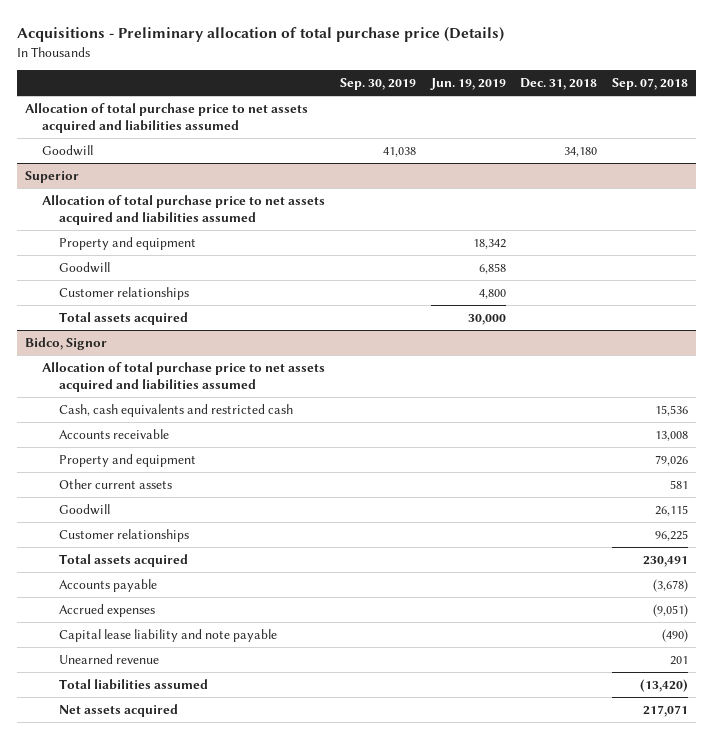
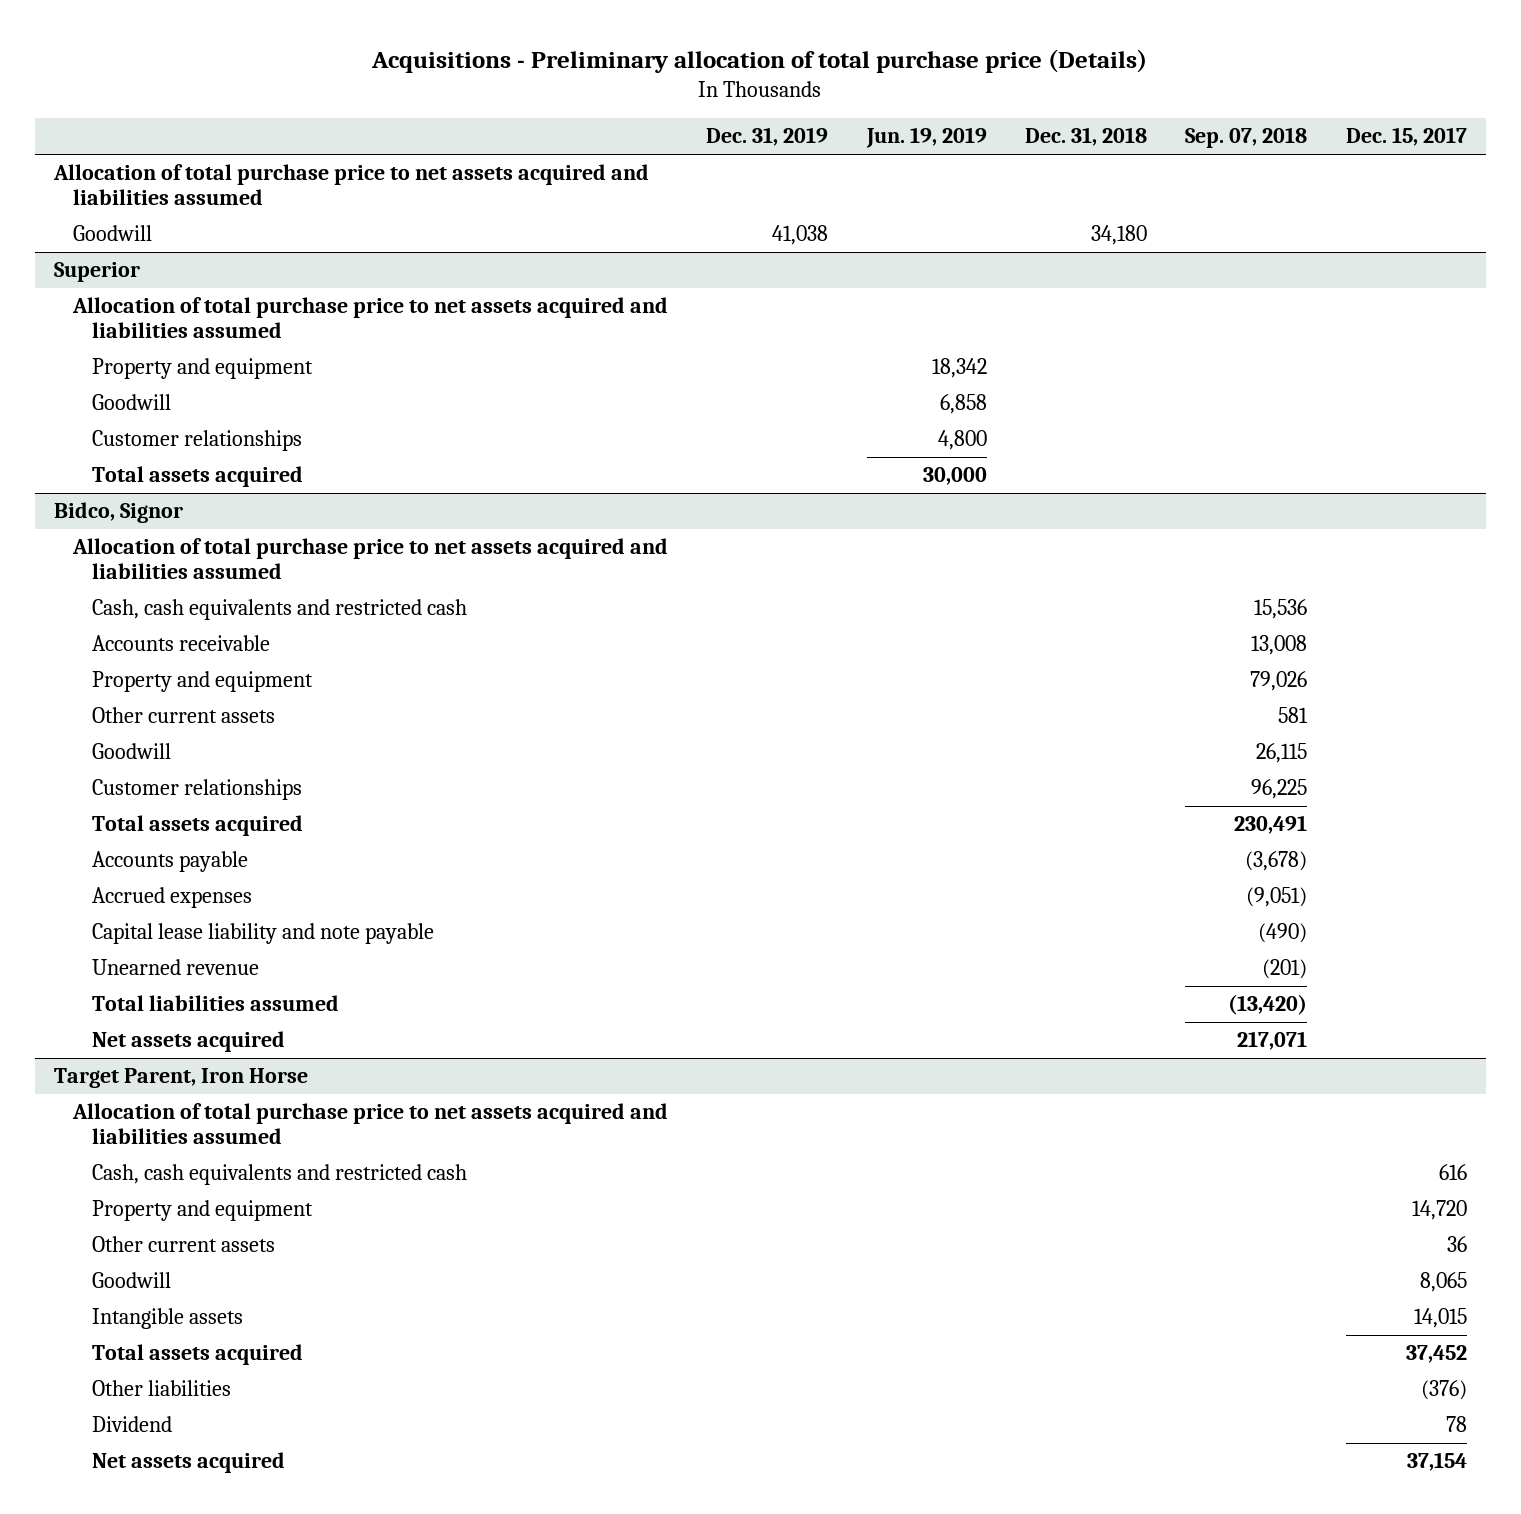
[339,78,416,91] Sep. 30, 2019 -> none
none -> [706,127,829,147] Dec. 31, 2019
none -> [1345,127,1467,147] Dec. 15, 2017
[670,656,689,666] 201 -> [1262,959,1308,980] (201)
none -> [54,1068,309,1089] Target Parent, Iron Horse
none -> [71,1103,668,1145] Allocation of total purchase price to net assets acquired and liabilities assumed
none -> [91,1164,467,1186] Cash, cash equivalents and restricted cash
none -> [91,1200,313,1222] Property and equipment
none -> [91,1236,275,1253] Other current assets
none -> [91,1272,171,1289] Goodwill
none -> [91,1308,243,1330] Intangible assets
none -> [91,1344,303,1366] Total assets acquired
none -> [91,1380,231,1397] Other liabilities
none -> [91,1416,172,1433] Dividend
none -> [91,1452,285,1474] Net assets acquired

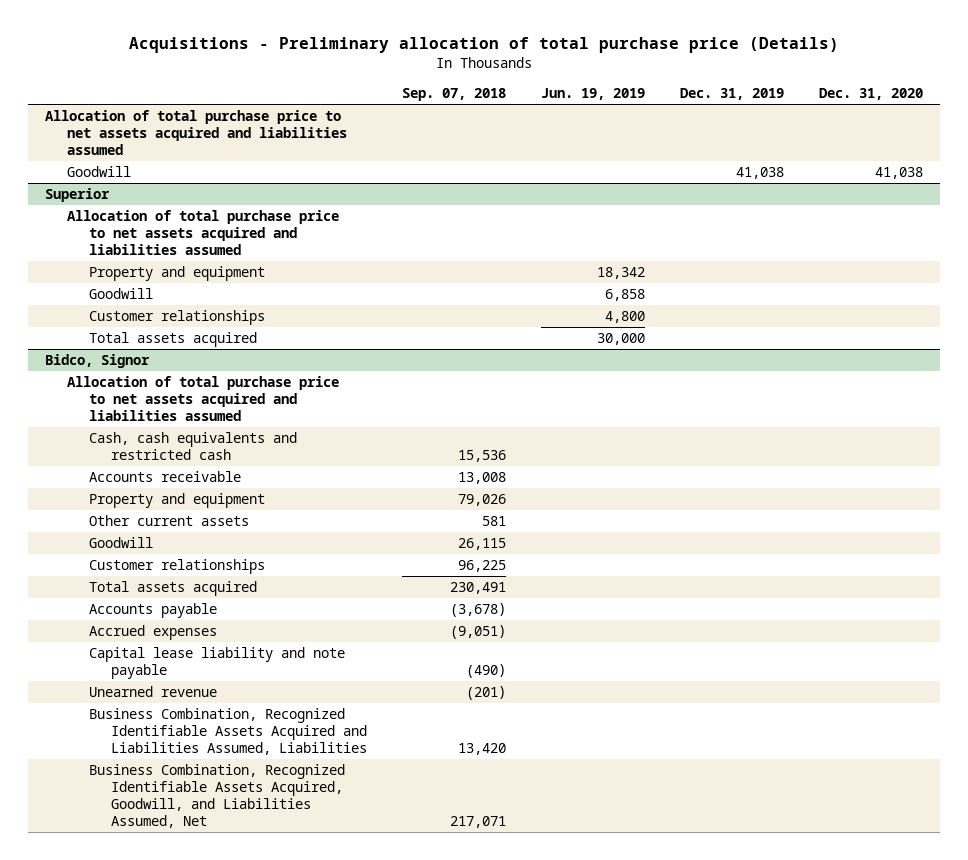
[1024,127,1147,147] Dec. 31, 2018 -> none
[1345,127,1467,147] Dec. 15, 2017 -> none
none -> [818,88,923,101] Dec. 31, 2020
[54,1068,309,1089] Target Parent, Iron Horse -> none
[71,1103,668,1145] Allocation of total purchase price to net assets acquired and liabilities assumed -> none
[91,1164,467,1186] Cash, cash equivalents and restricted cash -> none
[91,1200,313,1222] Property and equipment -> none
[91,1236,275,1253] Other current assets -> none
[91,1272,171,1289] Goodwill -> none
[91,1308,243,1330] Intangible assets -> none
[91,1344,303,1366] Total assets acquired -> none
[91,1380,231,1397] Other liabilities -> none
[91,1416,172,1433] Dividend -> none
[91,1452,285,1474] Net assets acquired -> none
[91,995,339,1012] Total liabilities assumed -> [88,708,367,756] Business Combination, Recognized Identifiable Assets Acquired and Liabilities Assumed, Liabilities
[1228,994,1308,1016] (13,420) -> [457,743,506,756] 13,420
[91,1031,285,1053] Net assets acquired -> [88,764,345,829] Business Combination, Recognized Identifiable Assets Acquired, Goodwill, and Liabilities Assumed, Net

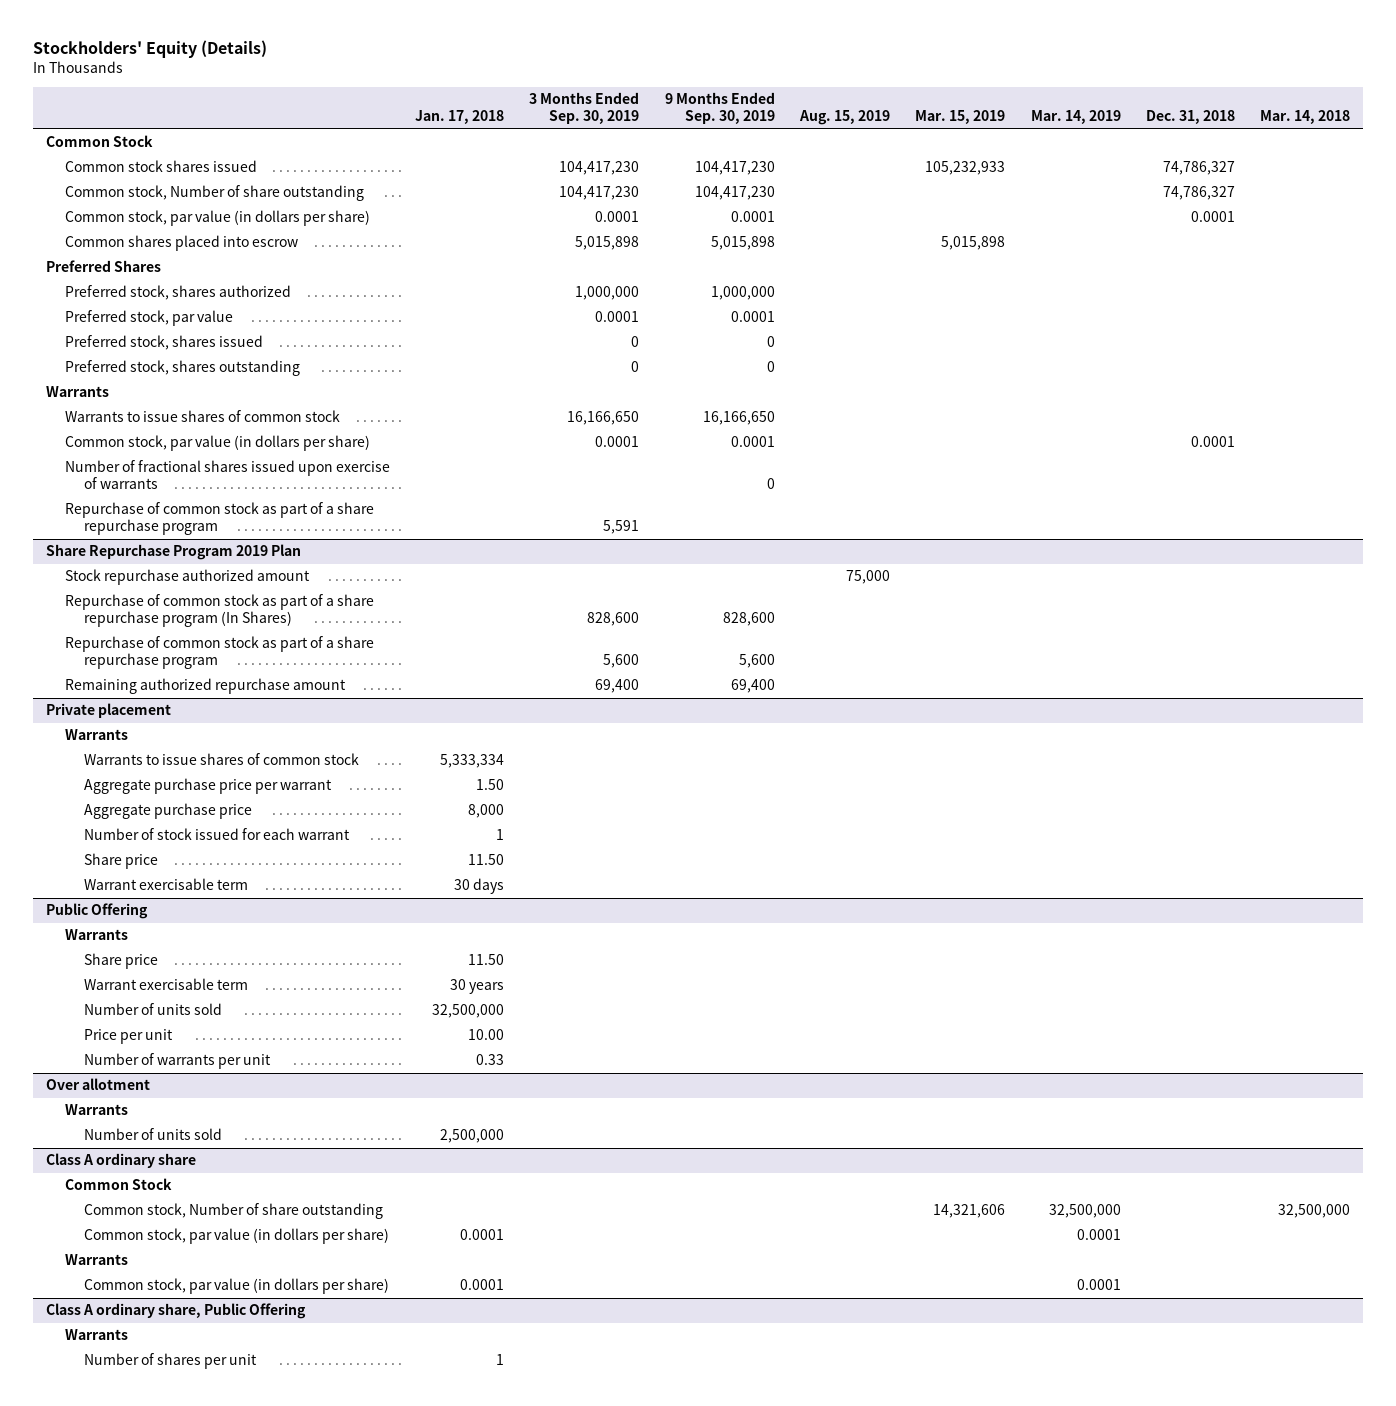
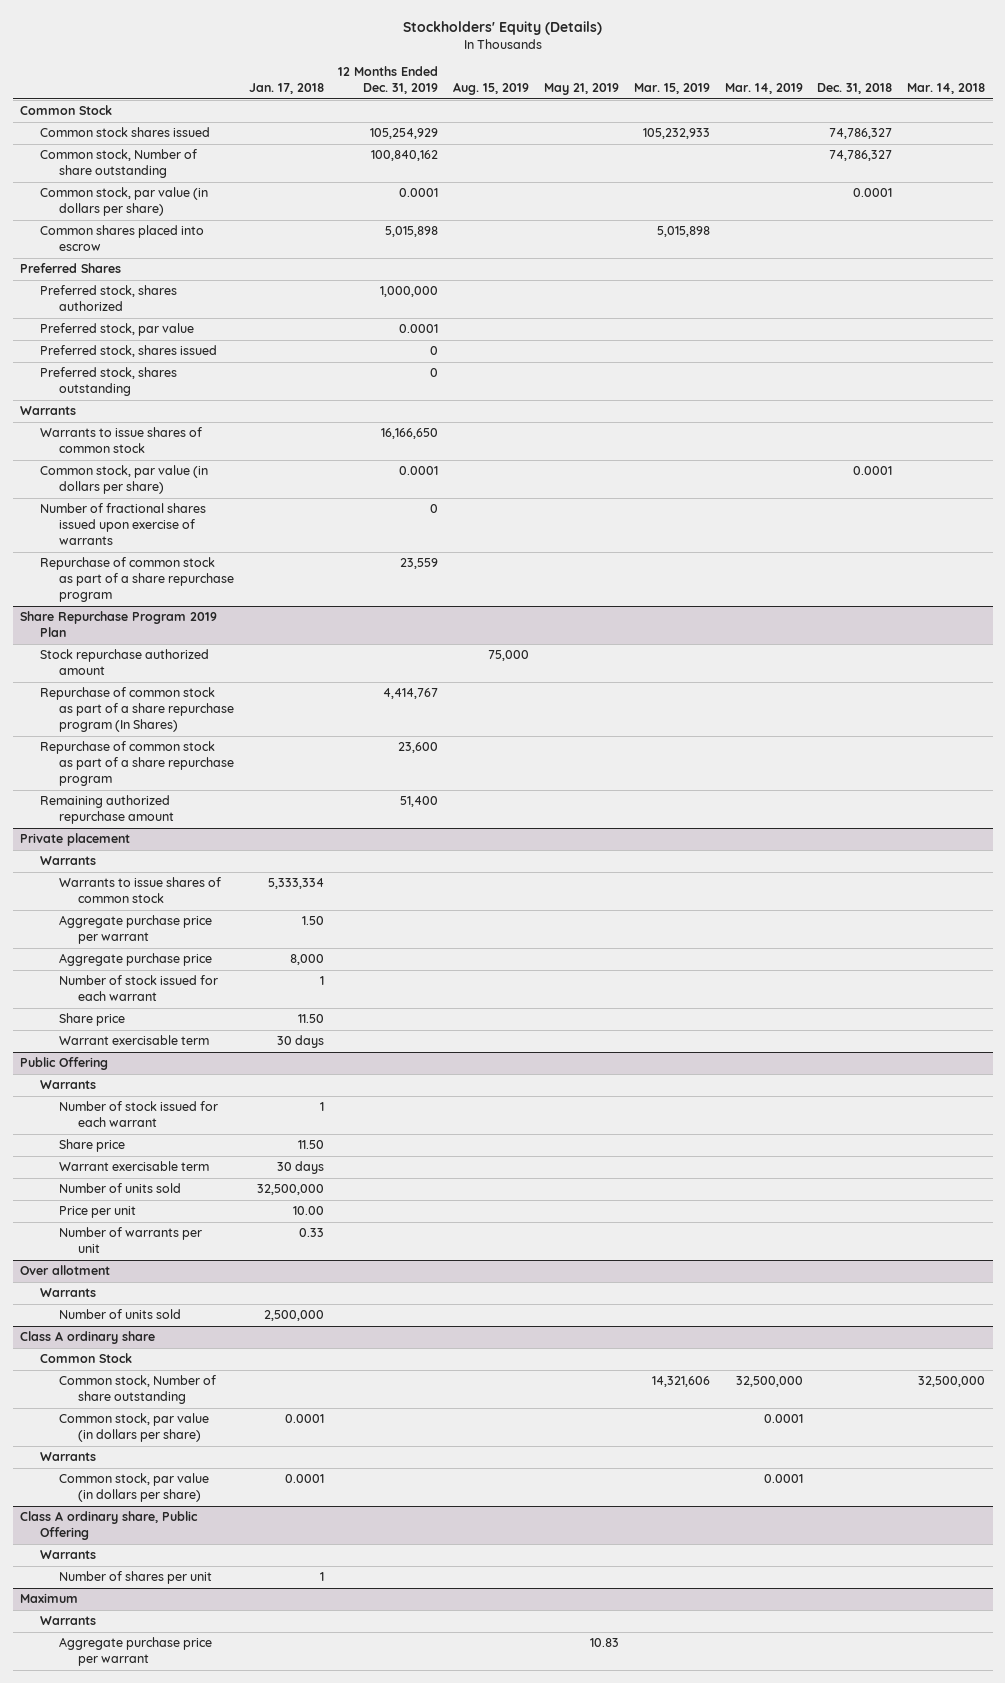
[529,92,640,125] 3 Months Ended Sep. 30, 2019 -> none
[664,92,775,125] 9 Months Ended Sep. 30, 2019 -> none
none -> [338,66,439,95] 12 Months Ended Dec. 31, 2019
none -> [544,83,620,96] May 21, 2019
none -> [58,1101,218,1128] Number of stock issued for each warrant
[450,979,505,995] 30 years -> [276,1161,324,1175] 30 days
none -> [20,1593,79,1604] Maximum
none -> [39,1616,96,1626] Warrants
none -> [58,1637,212,1667] Aggregate purchase price per warrant

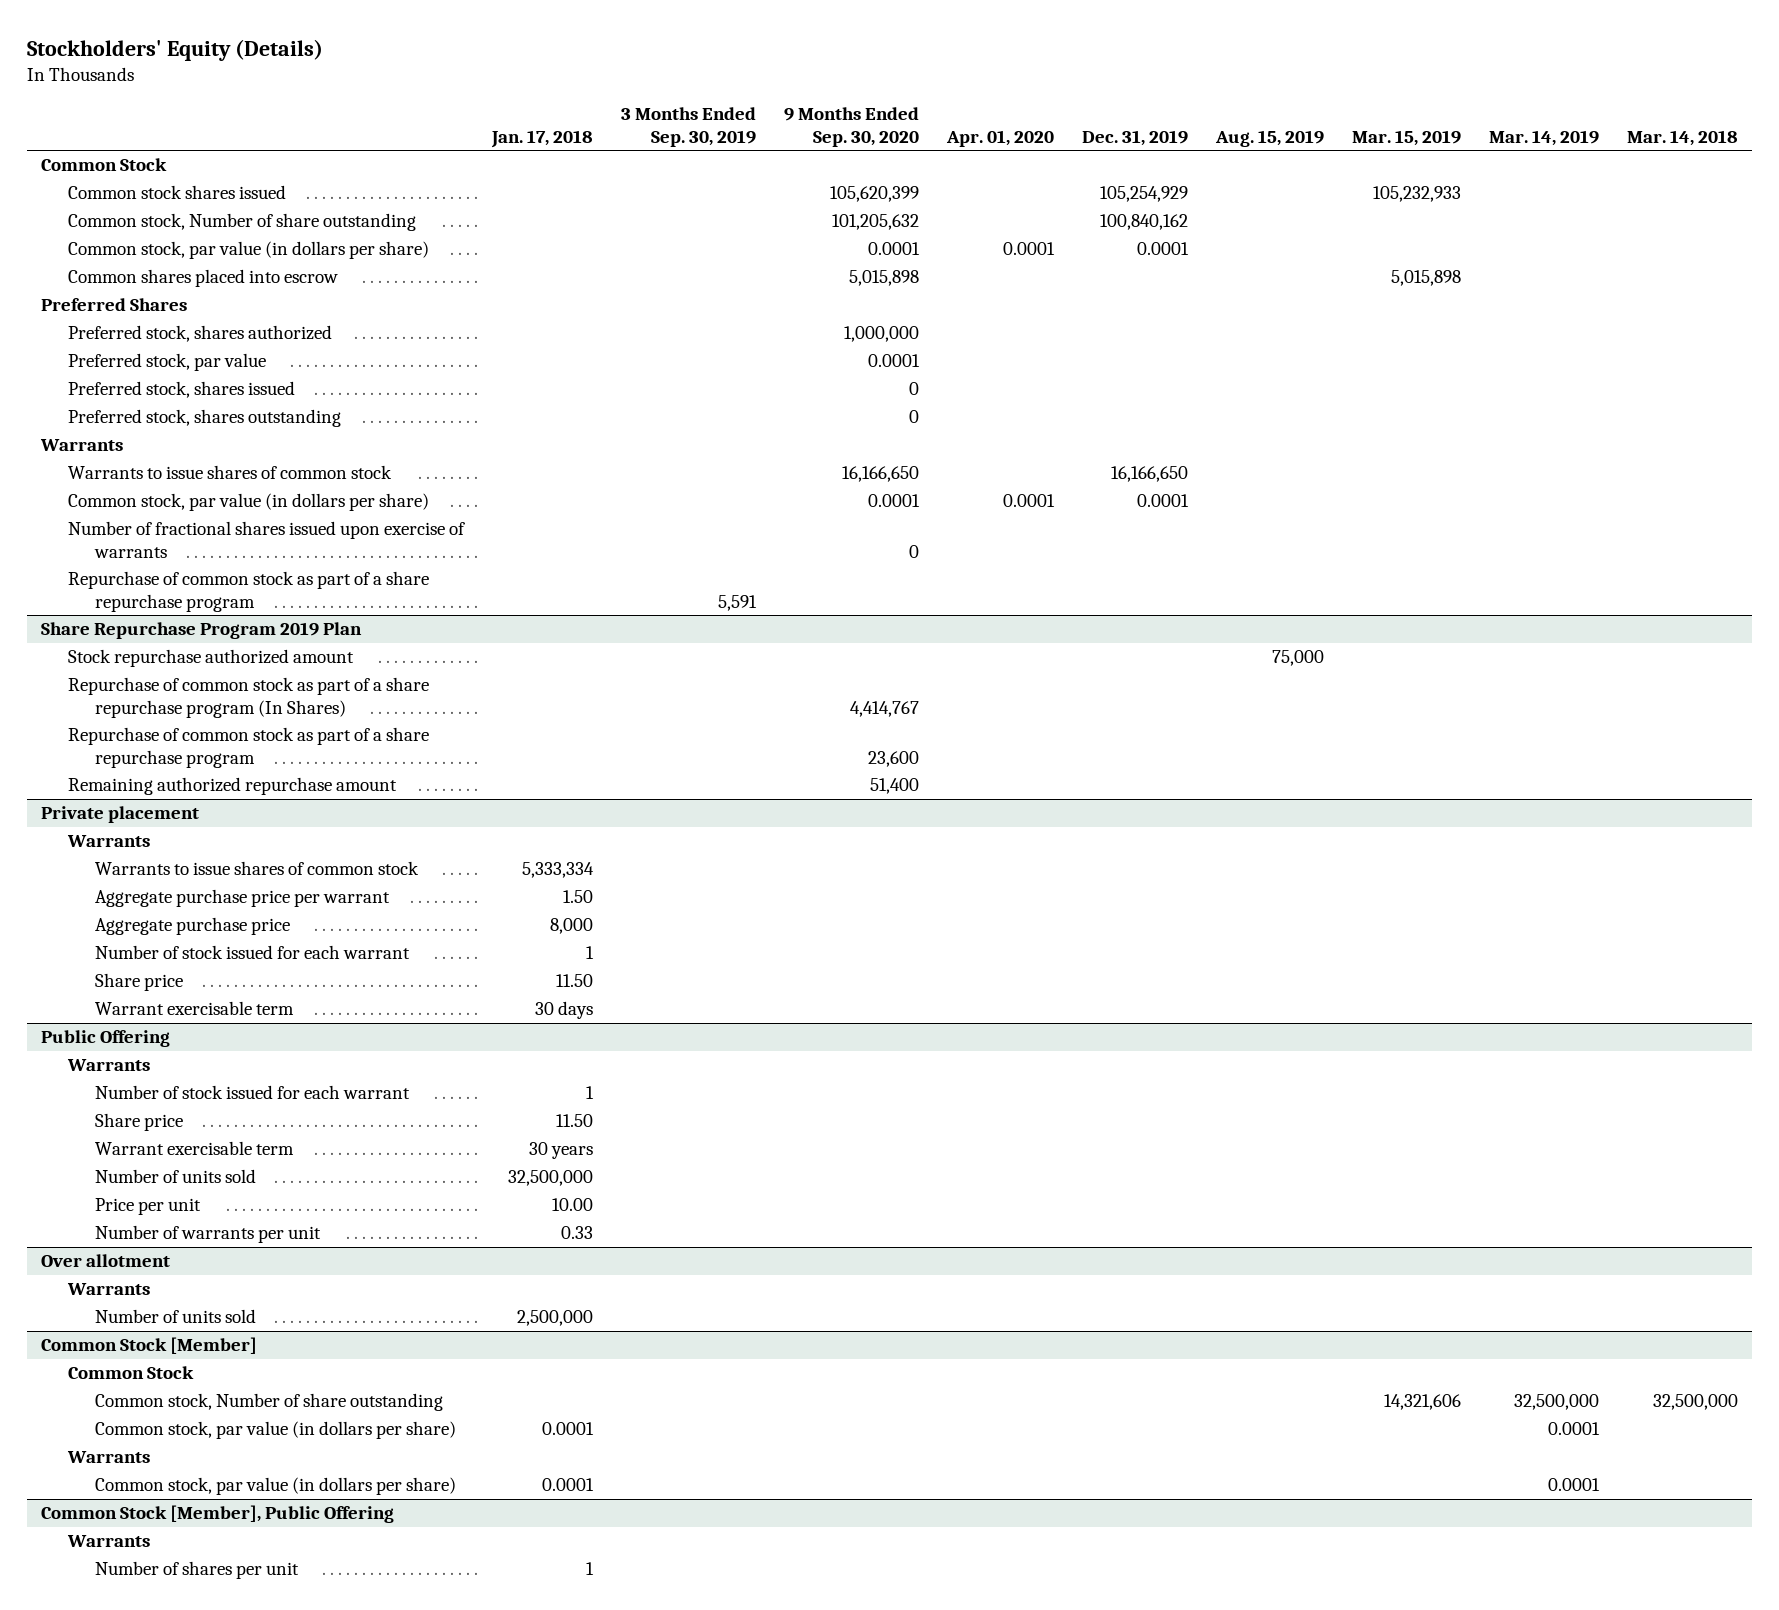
[338,66,439,95] 12 Months Ended Dec. 31, 2019 -> none
[544,83,620,96] May 21, 2019 -> none
[817,83,893,95] Dec. 31, 2018 -> none
none -> [620,107,756,147] 3 Months Ended Sep. 30, 2019
none -> [784,107,920,147] 9 Months Ended Sep. 30, 2020
none -> [946,129,1055,147] Apr. 01, 2020
none -> [1082,129,1189,146] Dec. 31, 2019
[276,1161,324,1175] 30 days -> [528,1142,593,1160] 30 years
[20,1331,156,1345] Class A ordinary share -> [40,1337,257,1355] Common Stock [Member]
[20,1511,199,1541] Class A ordinary share, Public Offering -> [40,1505,394,1524] Common Stock [Member], Public Offering
[20,1593,79,1604] Maximum -> none
[39,1616,96,1626] Warrants -> none
[58,1637,212,1667] Aggregate purchase price per warrant -> none

